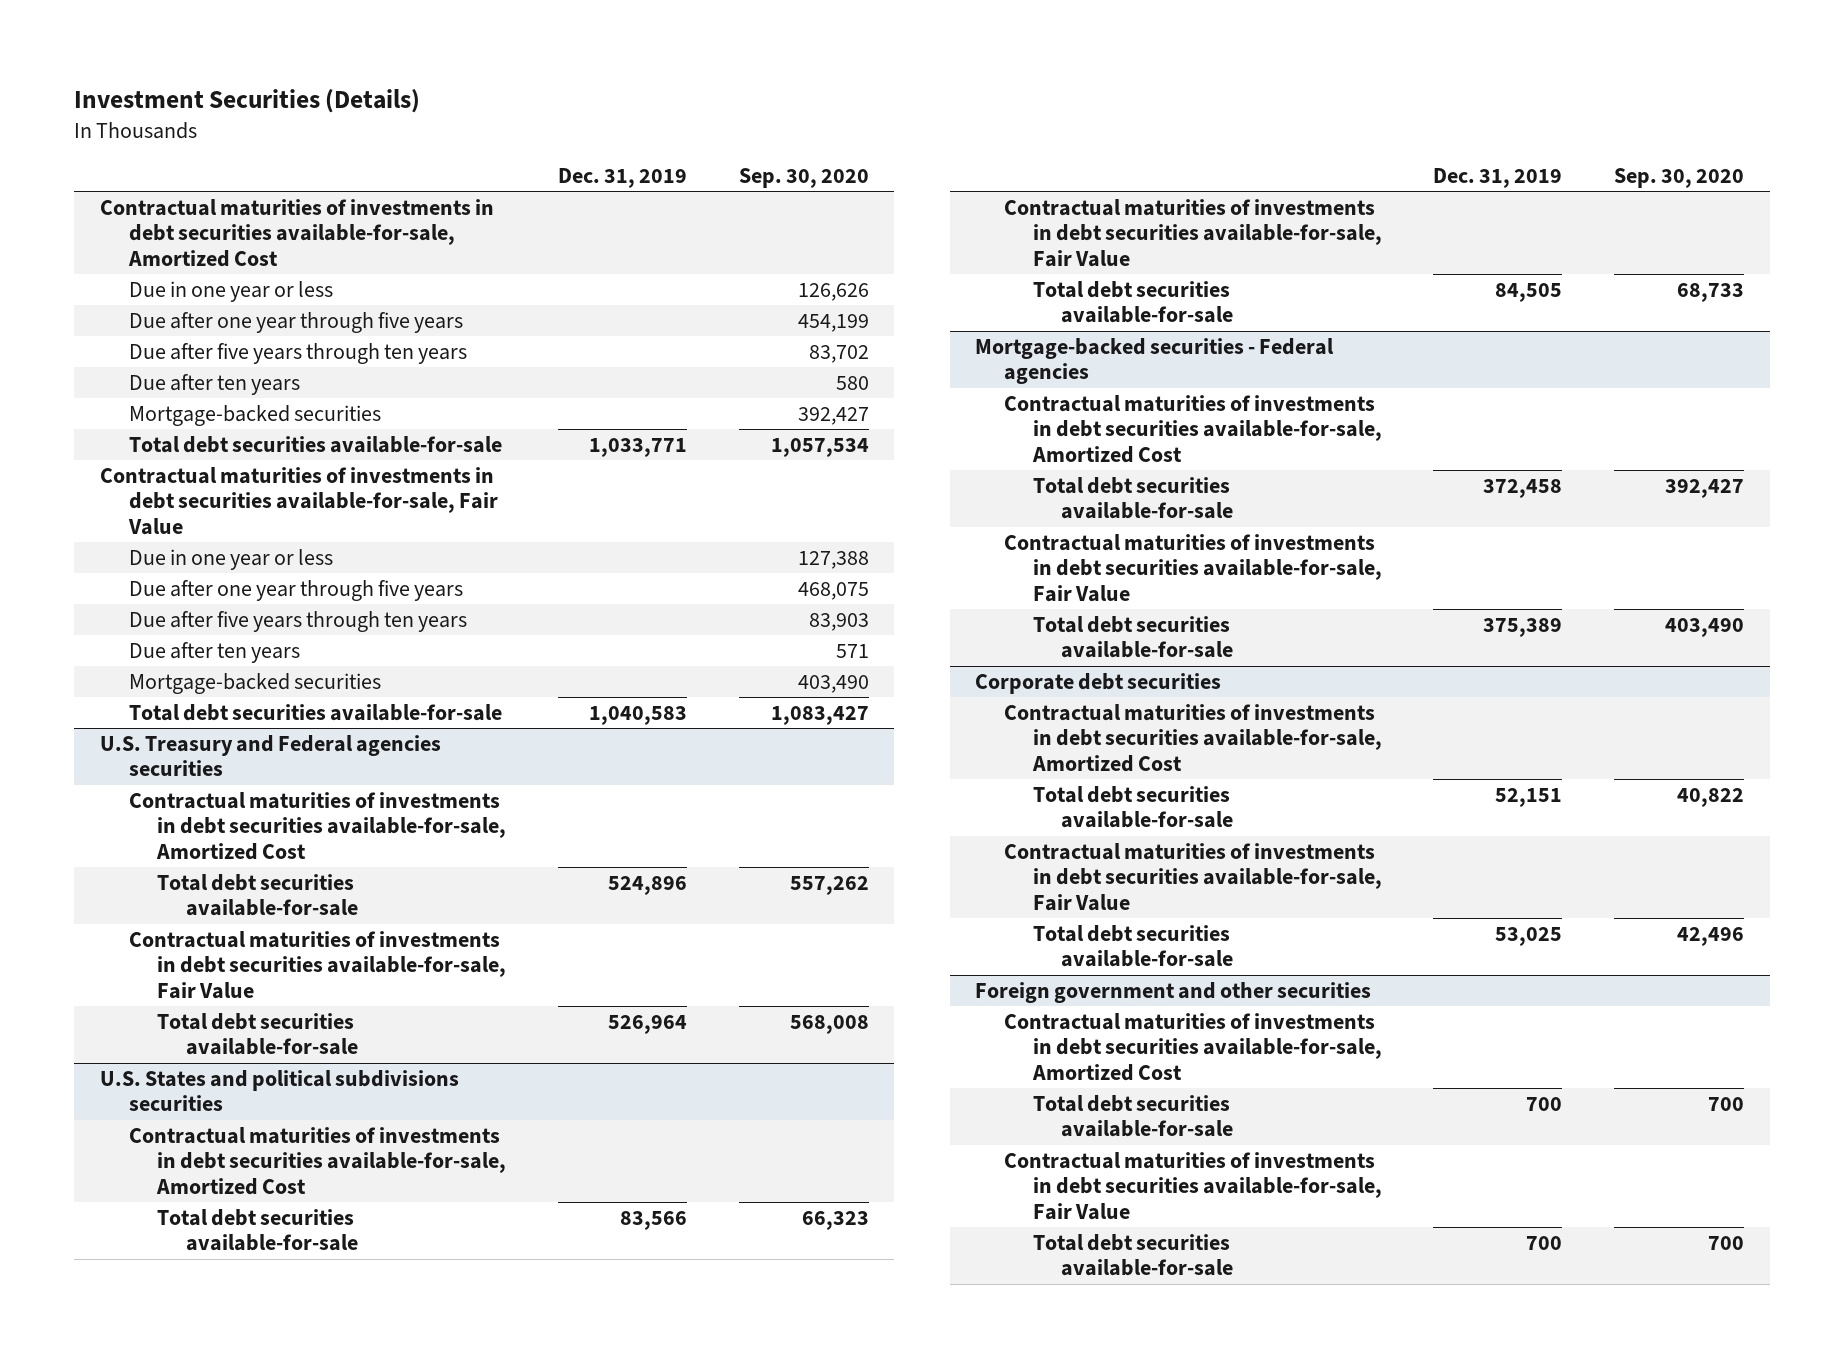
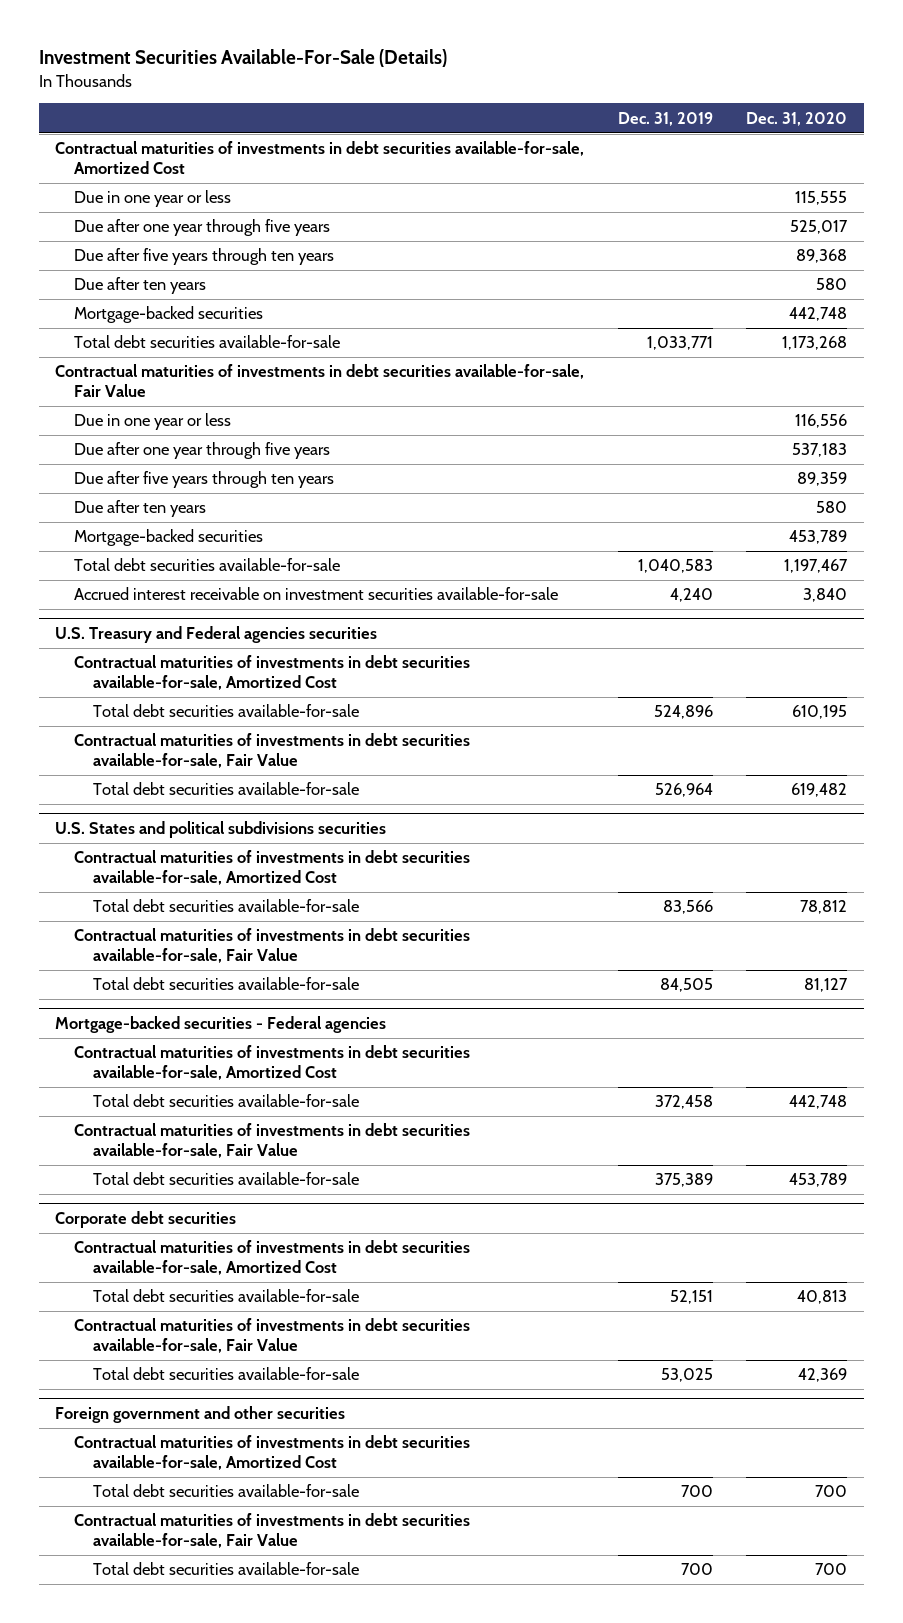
[74,89,421,114] Investment Securities (Details) -> [38,49,447,68] Investment Securities Available-For-Sale (Details)
[738,168,869,189] Sep. 30, 2020 -> none
none -> [746,111,848,126] Dec. 31, 2020
none -> [74,587,559,601] Accrued interest receivable on investment securities available-for-sale

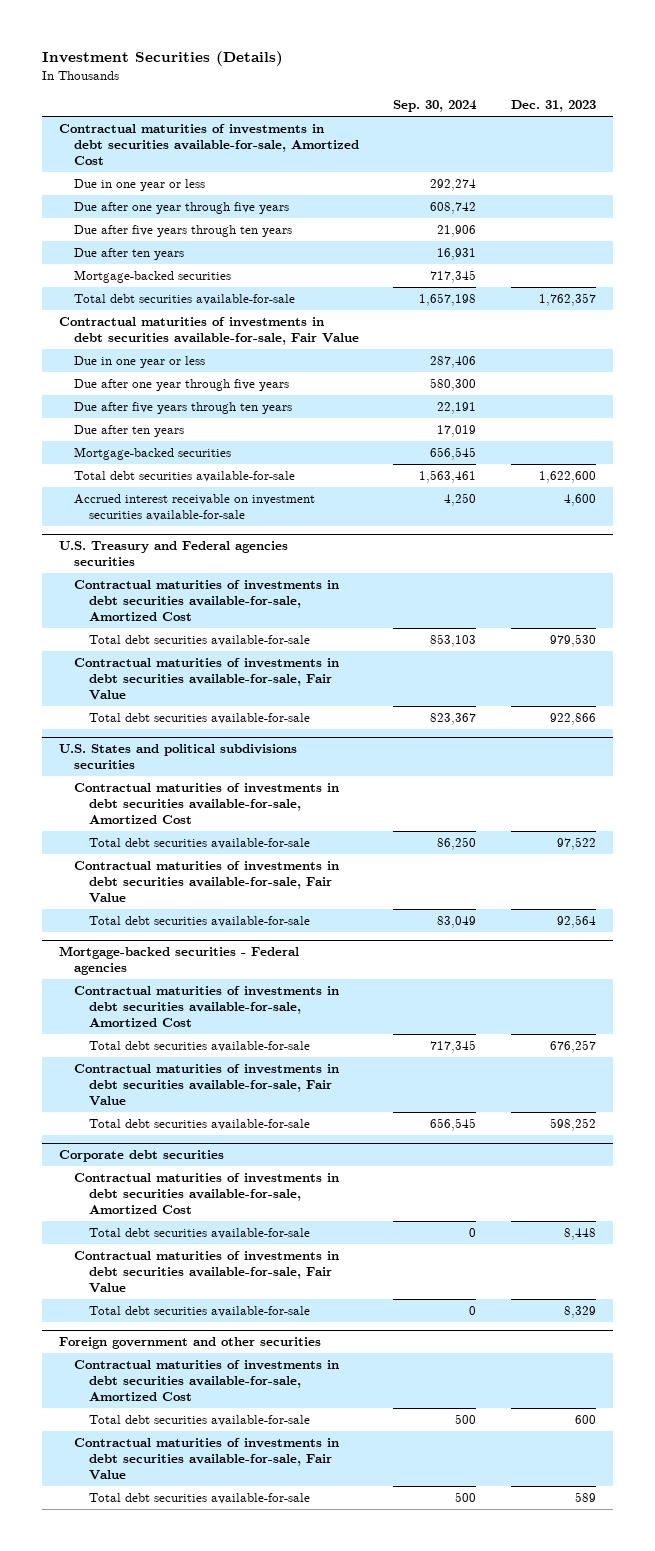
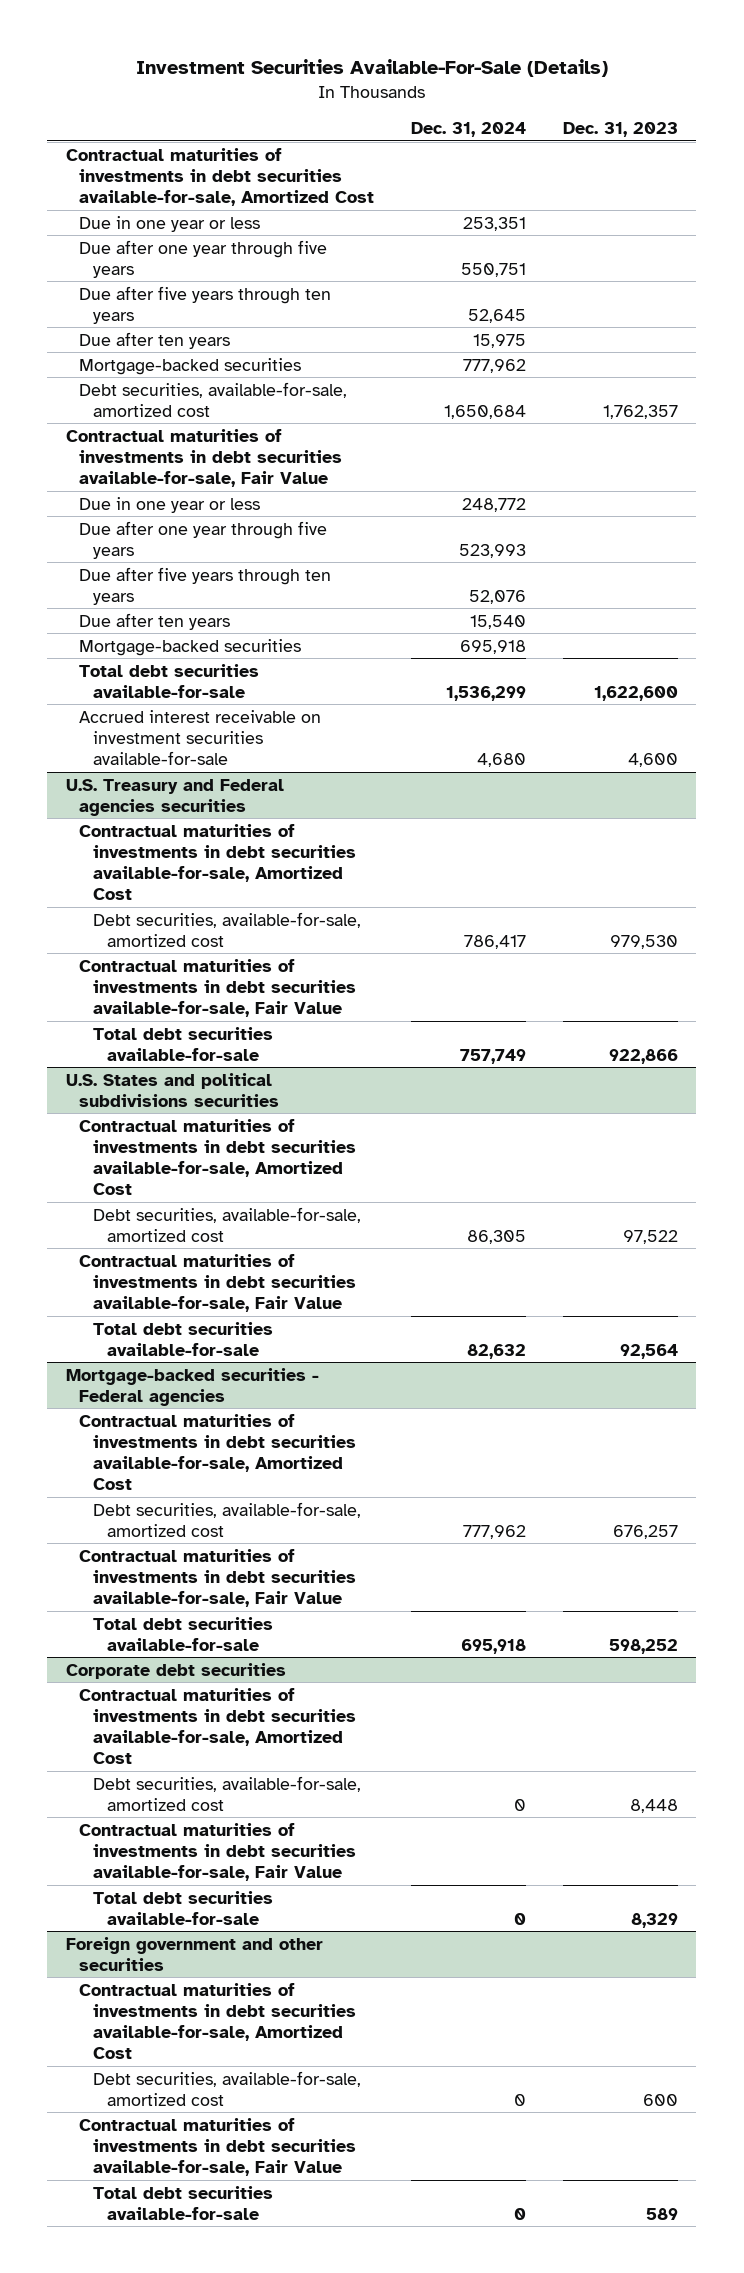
[41,51,283,67] Investment Securities (Details) -> [135,59,608,78] Investment Securities Available-For-Sale (Details)
[393,100,478,113] Sep. 30, 2024 -> none
none -> [411,121,527,137] Dec. 31, 2024
[74,294,296,306] Total debt securities available-for-sale -> [79,381,348,417] Debt securities, available-for-sale, amortized cost
[89,635,311,647] Total debt securities available-for-sale -> [93,911,362,947] Debt securities, available-for-sale, amortized cost
[89,838,311,850] Total debt securities available-for-sale -> [93,1206,362,1242] Debt securities, available-for-sale, amortized cost
[89,1041,311,1053] Total debt securities available-for-sale -> [93,1501,362,1537] Debt securities, available-for-sale, amortized cost
[89,1228,311,1240] Total debt securities available-for-sale -> [93,1775,362,1811] Debt securities, available-for-sale, amortized cost
[89,1415,311,1427] Total debt securities available-for-sale -> [93,2070,362,2106] Debt securities, available-for-sale, amortized cost

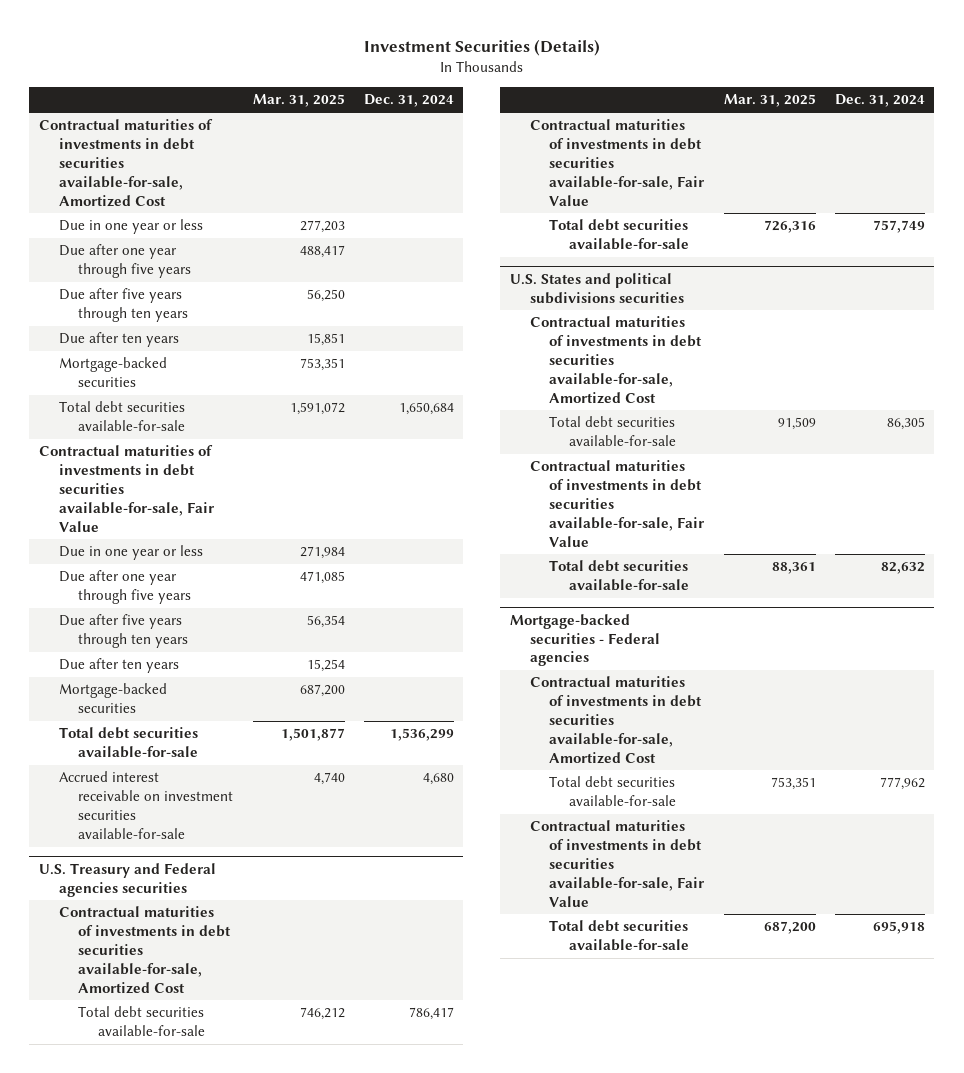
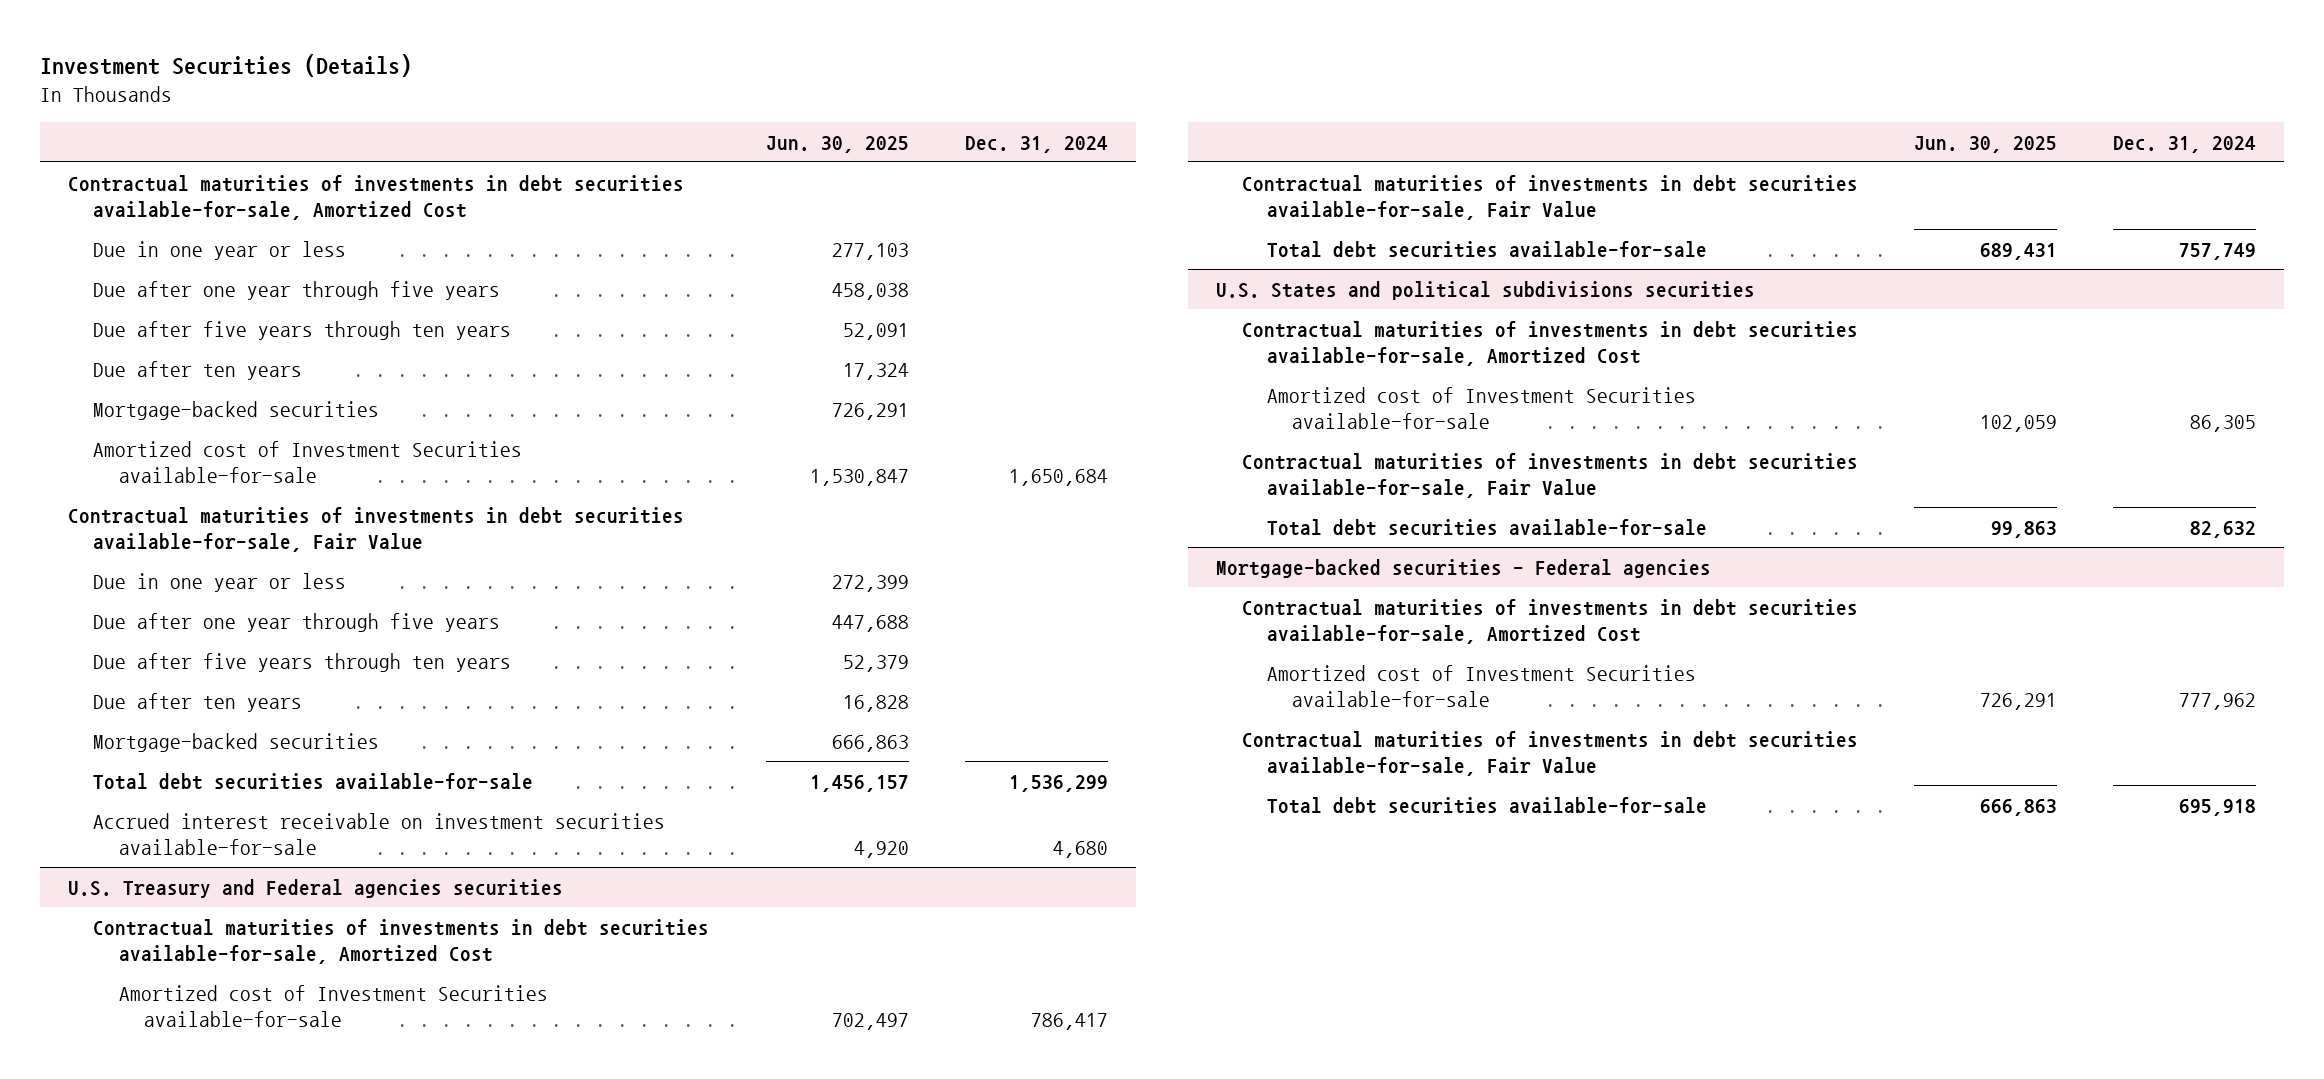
[252,94,345,108] Mar. 31, 2025 -> none
none -> [765,135,909,153] Jun. 30, 2025
[58,401,186,432] Total debt securities available-for-sale -> [93,440,523,484] Amortized cost of Investment Securities available-for-sale
[78,1006,206,1037] Total debt securities available-for-sale -> [118,984,548,1028] Amortized cost of Investment Securities available-for-sale
[549,416,677,447] Total debt securities available-for-sale -> [1266,386,1696,430] Amortized cost of Investment Securities available-for-sale
[549,776,677,807] Total debt securities available-for-sale -> [1266,664,1696,708] Amortized cost of Investment Securities available-for-sale

